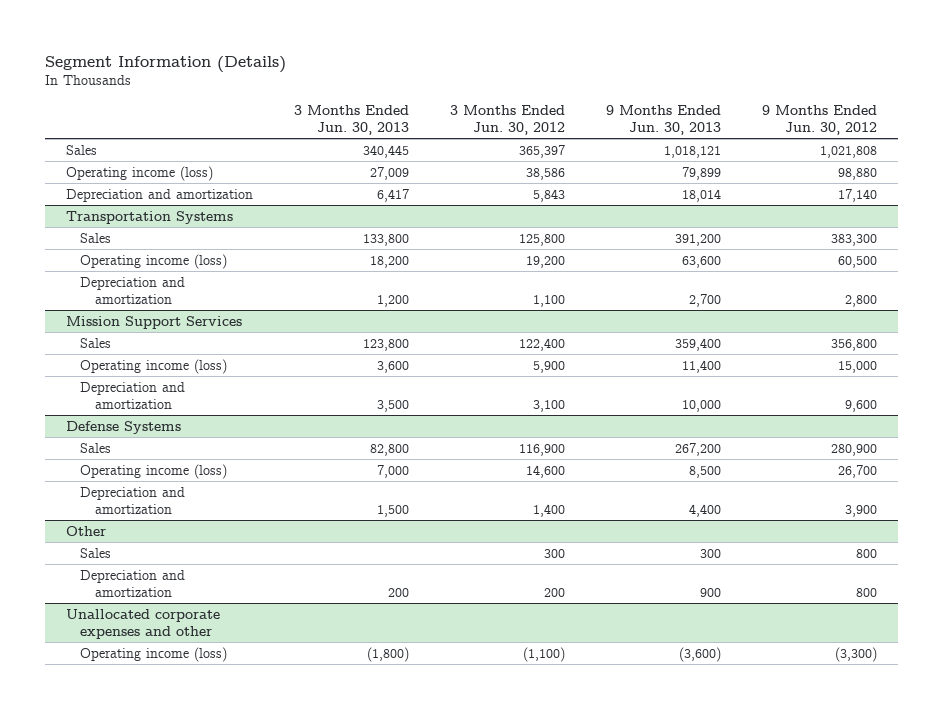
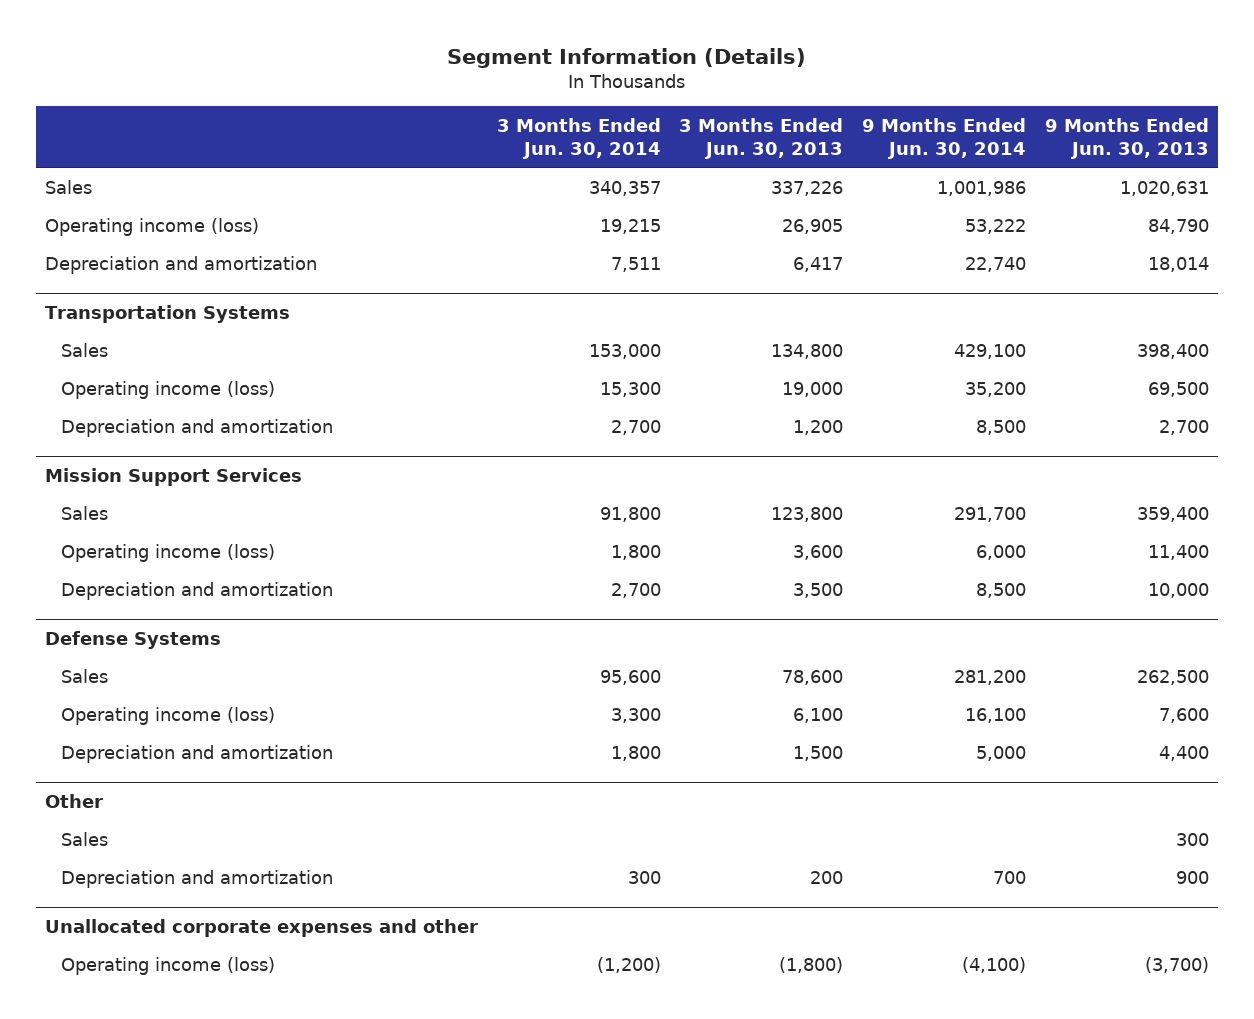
[449,104,565,136] 3 Months Ended Jun. 30, 2012 -> none
[762,104,878,136] 9 Months Ended Jun. 30, 2012 -> none
none -> [496,117,661,159] 3 Months Ended Jun. 30, 2014
none -> [861,117,1026,159] 9 Months Ended Jun. 30, 2014
[362,144,409,158] 340,445 -> [771,180,844,196] 337,226
[663,145,721,158] 1,018,121 -> [1119,180,1209,196] 1,020,631
[369,166,409,180] 27,009 -> [782,218,844,234] 26,905
[681,166,721,180] 79,899 -> [1147,218,1209,234] 84,790
[362,233,409,246] 133,800 -> [771,343,844,359] 134,800
[674,233,721,246] 391,200 -> [1136,343,1209,359] 398,400
[369,255,409,268] 18,200 -> [782,381,844,397] 19,000
[681,255,721,268] 63,600 -> [1147,381,1209,397] 69,500
[369,443,409,456] 82,800 -> [782,669,844,685] 78,600
[674,442,721,456] 267,200 -> [1136,669,1209,685] 262,500
[376,464,409,478] 7,000 -> [793,707,844,723] 6,100
[688,465,721,478] 8,500 -> [1158,707,1209,723] 7,600
[678,646,721,662] (3,600) -> [1144,956,1209,973] (3,700)

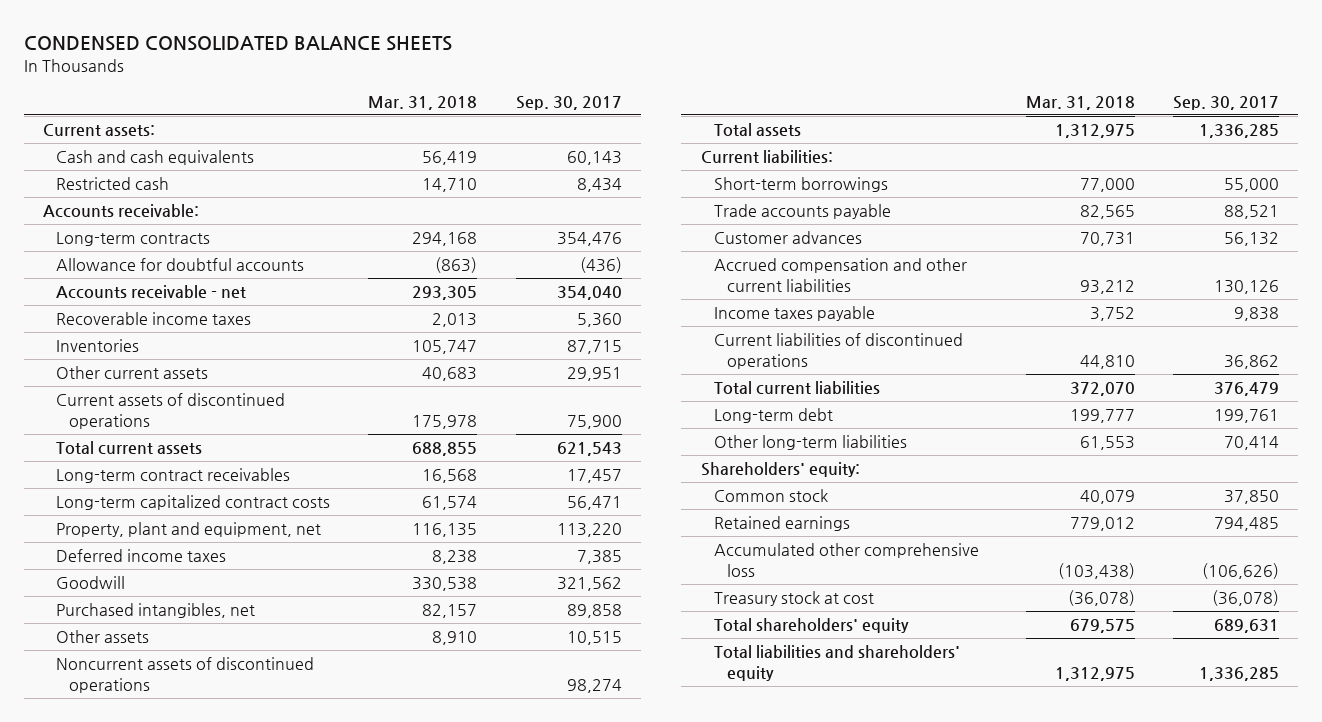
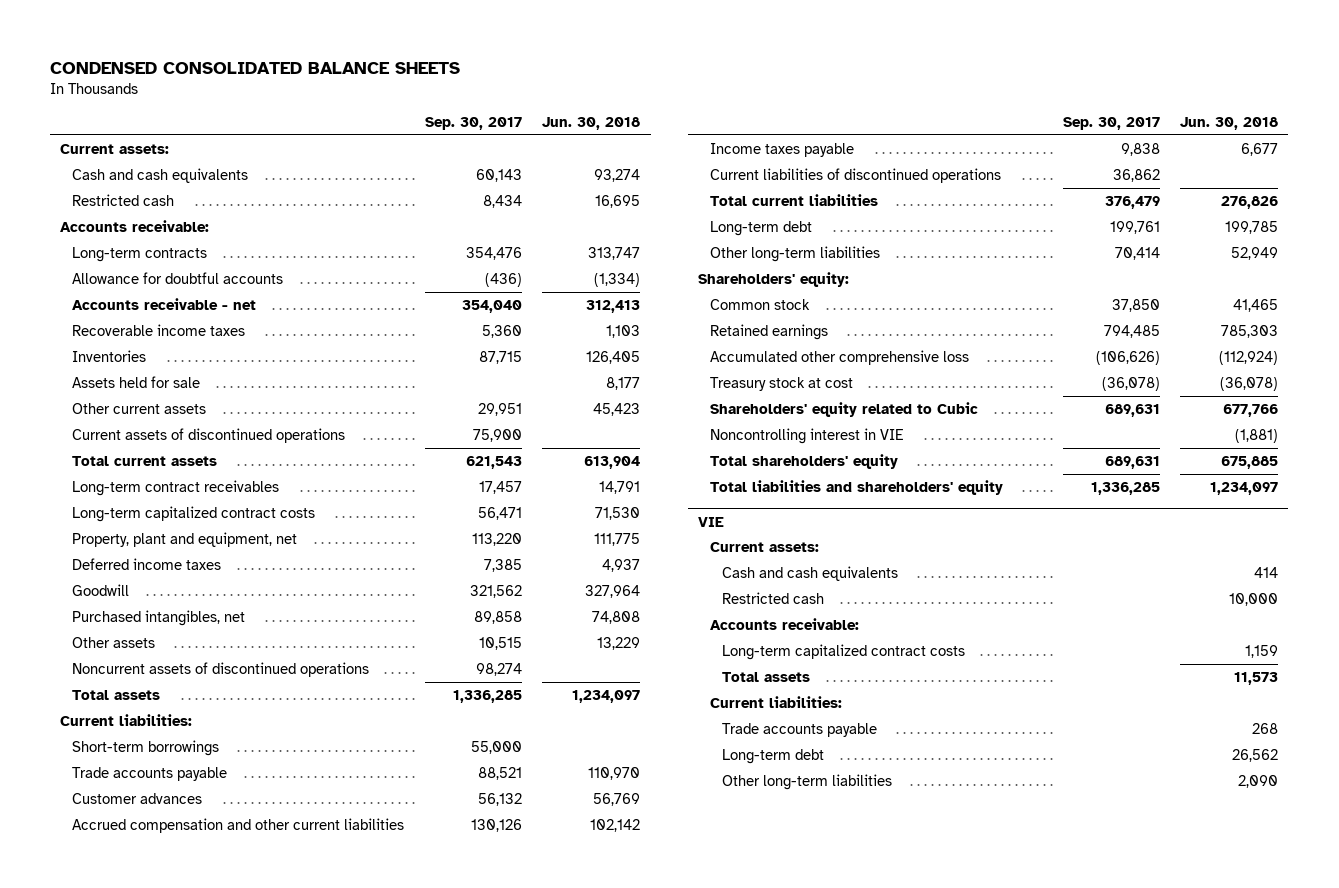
[368,95,478,110] Mar. 31, 2018 -> none
none -> [542,116,641,130] Jun. 30, 2018
none -> [72,375,201,388] Assets held for sale
none -> [710,401,979,417] Shareholders' equity related to Cubic
none -> [710,427,905,444] Noncontrolling interest in VIE
none -> [698,516,725,527] VIE
none -> [710,541,820,552] Current assets:
none -> [722,565,899,581] Cash and cash equivalents
none -> [722,591,825,604] Restricted cash
none -> [710,617,860,630] Accounts receivable:
none -> [722,643,966,660] Long-term capitalized contract costs
none -> [722,671,811,682] Total assets
none -> [710,695,843,708] Current liabilities:
none -> [722,722,878,737] Trade accounts payable
none -> [722,748,825,764] Long-term debt
none -> [722,773,893,790] Other long-term liabilities

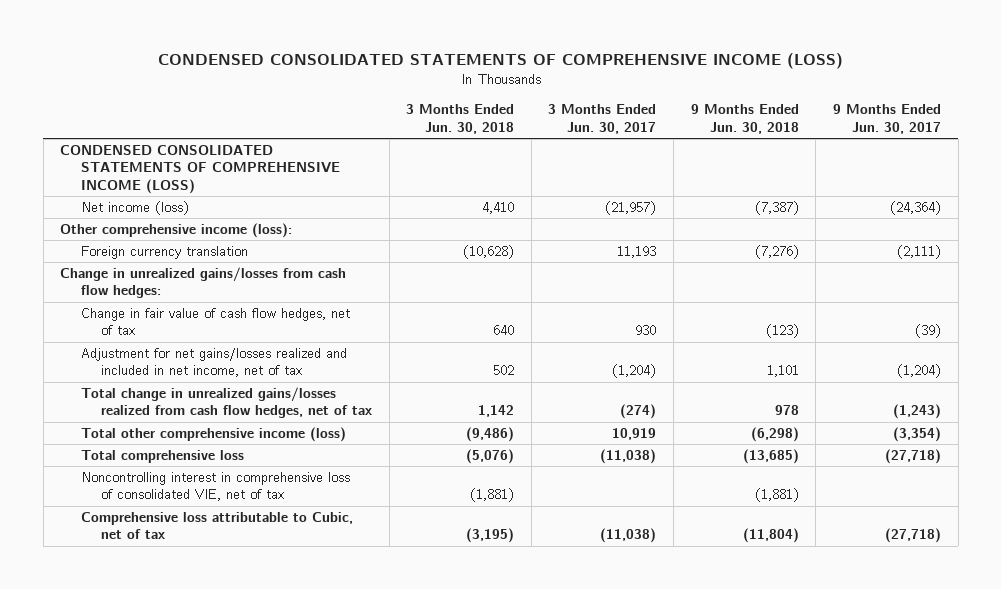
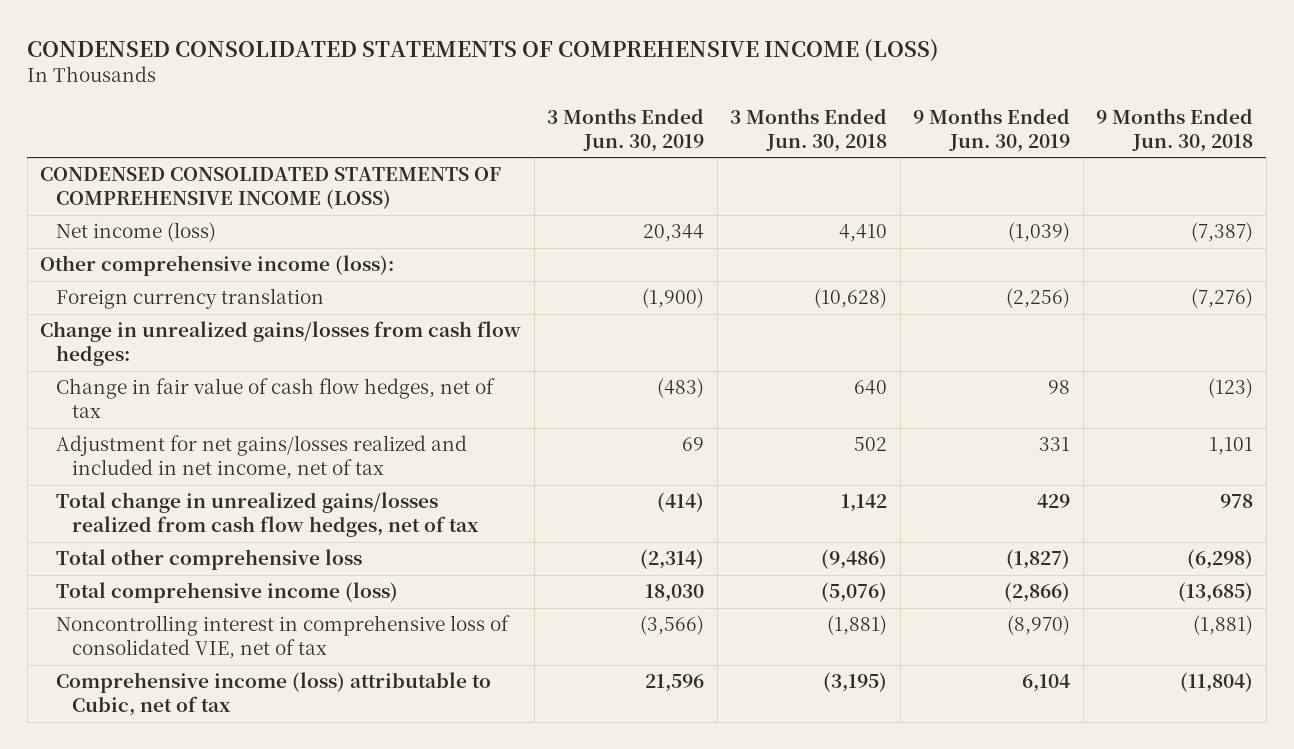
[548,104,657,134] 3 Months Ended Jun. 30, 2017 -> none
[832,104,941,134] 9 Months Ended Jun. 30, 2017 -> none
none -> [547,108,705,152] 3 Months Ended Jun. 30, 2019
none -> [913,108,1071,152] 9 Months Ended Jun. 30, 2019
[80,426,346,442] Total other comprehensive income (loss) -> [55,549,362,571] Total other comprehensive loss
[80,449,244,463] Total comprehensive loss -> [55,582,398,604] Total comprehensive income (loss)
[80,511,353,540] Comprehensive loss attributable to Cubic, net of tax -> [55,672,491,717] Comprehensive income (loss) attributable to Cubic, net of tax

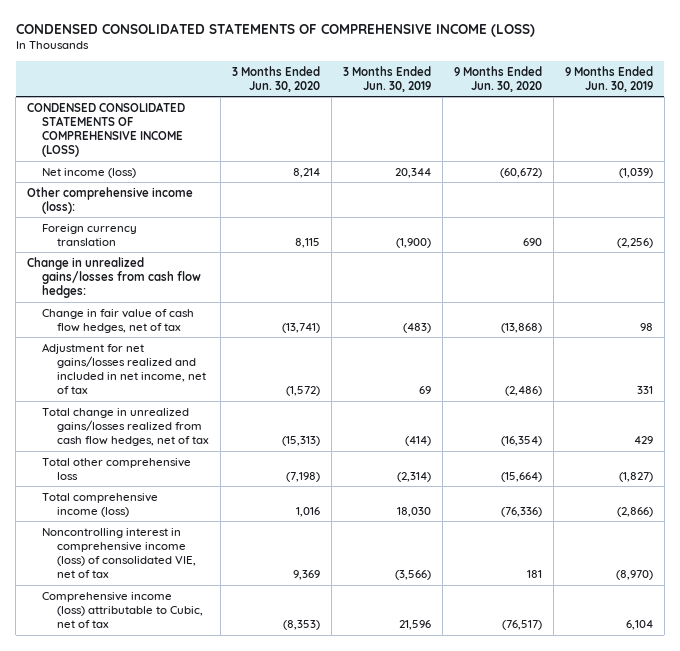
[730,108,888,152] 3 Months Ended Jun. 30, 2018 -> none
[1096,108,1254,152] 9 Months Ended Jun. 30, 2018 -> none
none -> [231,65,320,92] 3 Months Ended Jun. 30, 2020
none -> [453,65,542,92] 9 Months Ended Jun. 30, 2020
[55,615,510,660] Noncontrolling interest in comprehensive loss of consolidated VIE, net of tax -> [42,527,196,579] Noncontrolling interest in comprehensive income (loss) of consolidated VIE, net of tax

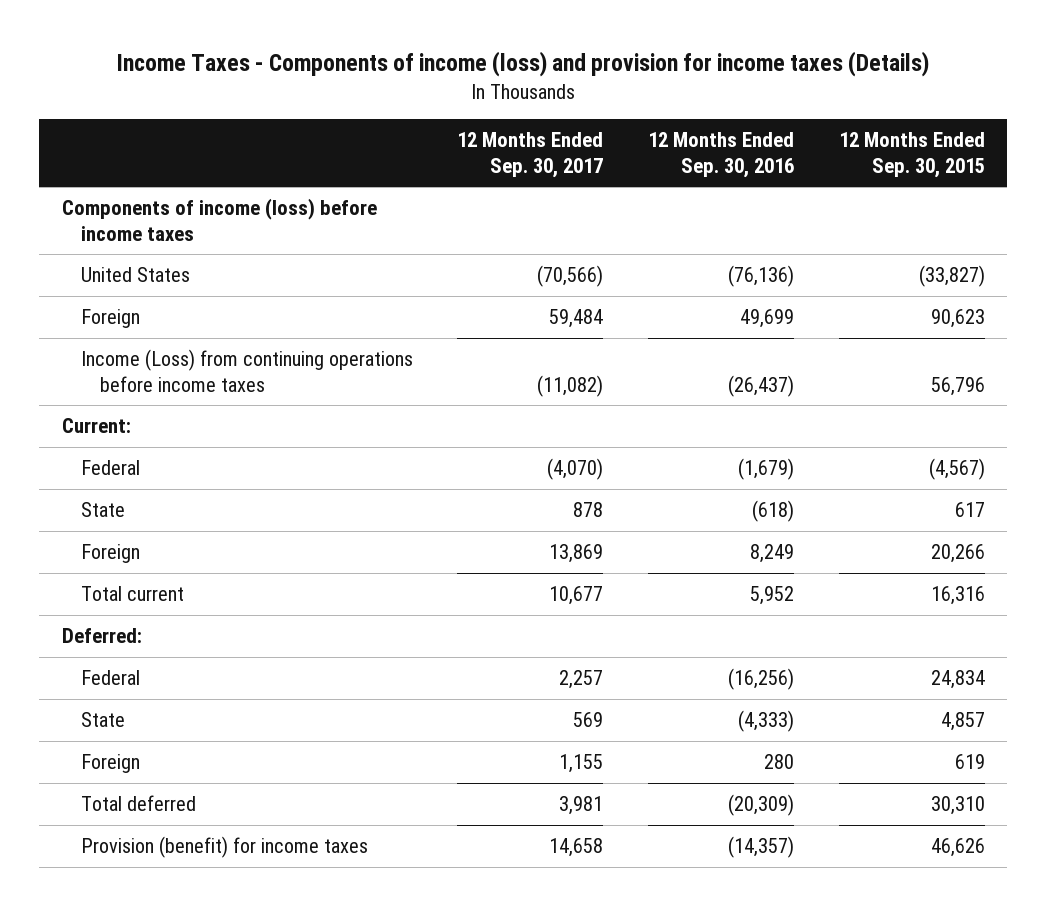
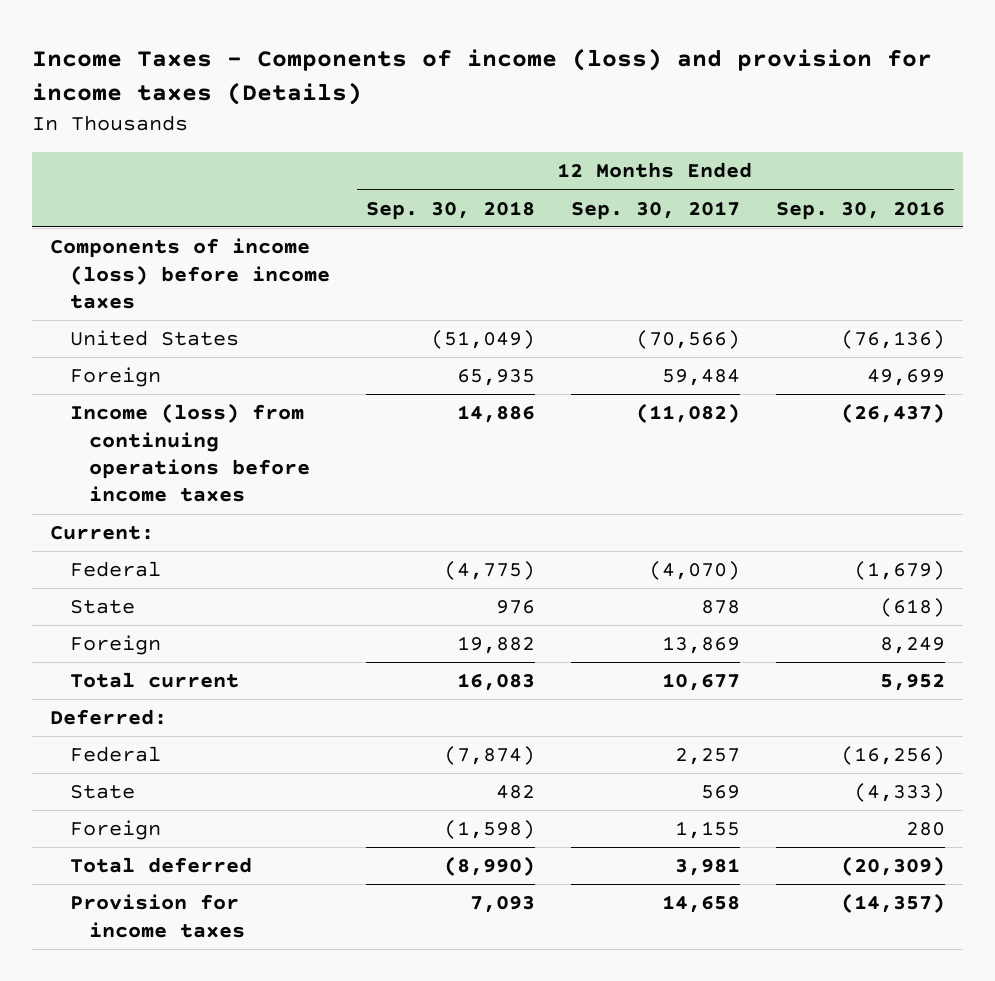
[838,132,985,178] 12 Months Ended Sep. 30, 2015 -> none
none -> [365,200,535,220] Sep. 30, 2018
[80,349,413,392] Income (Loss) from continuing operations before income taxes -> [69,403,310,503] Income (loss) from continuing operations before income taxes
[80,836,368,859] Provision (benefit) for income taxes -> [69,894,245,938] Provision for income taxes

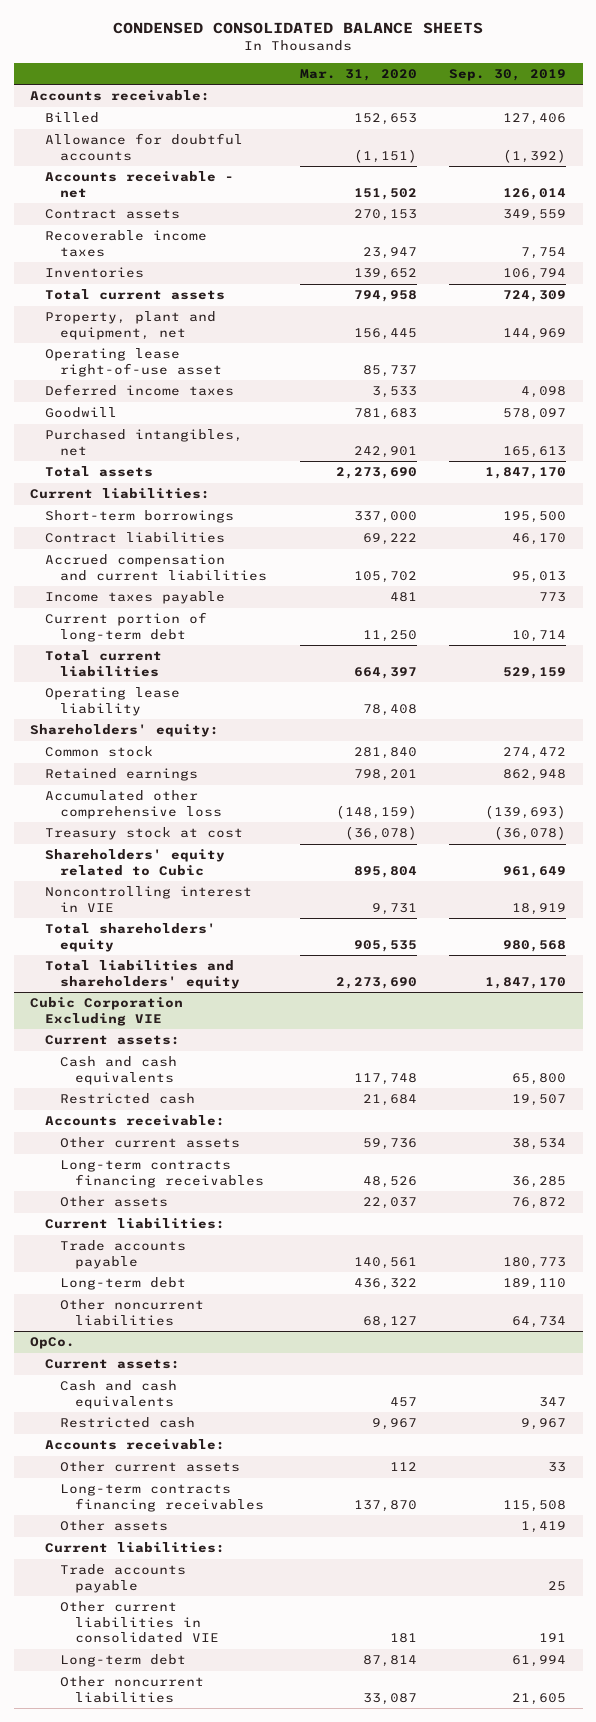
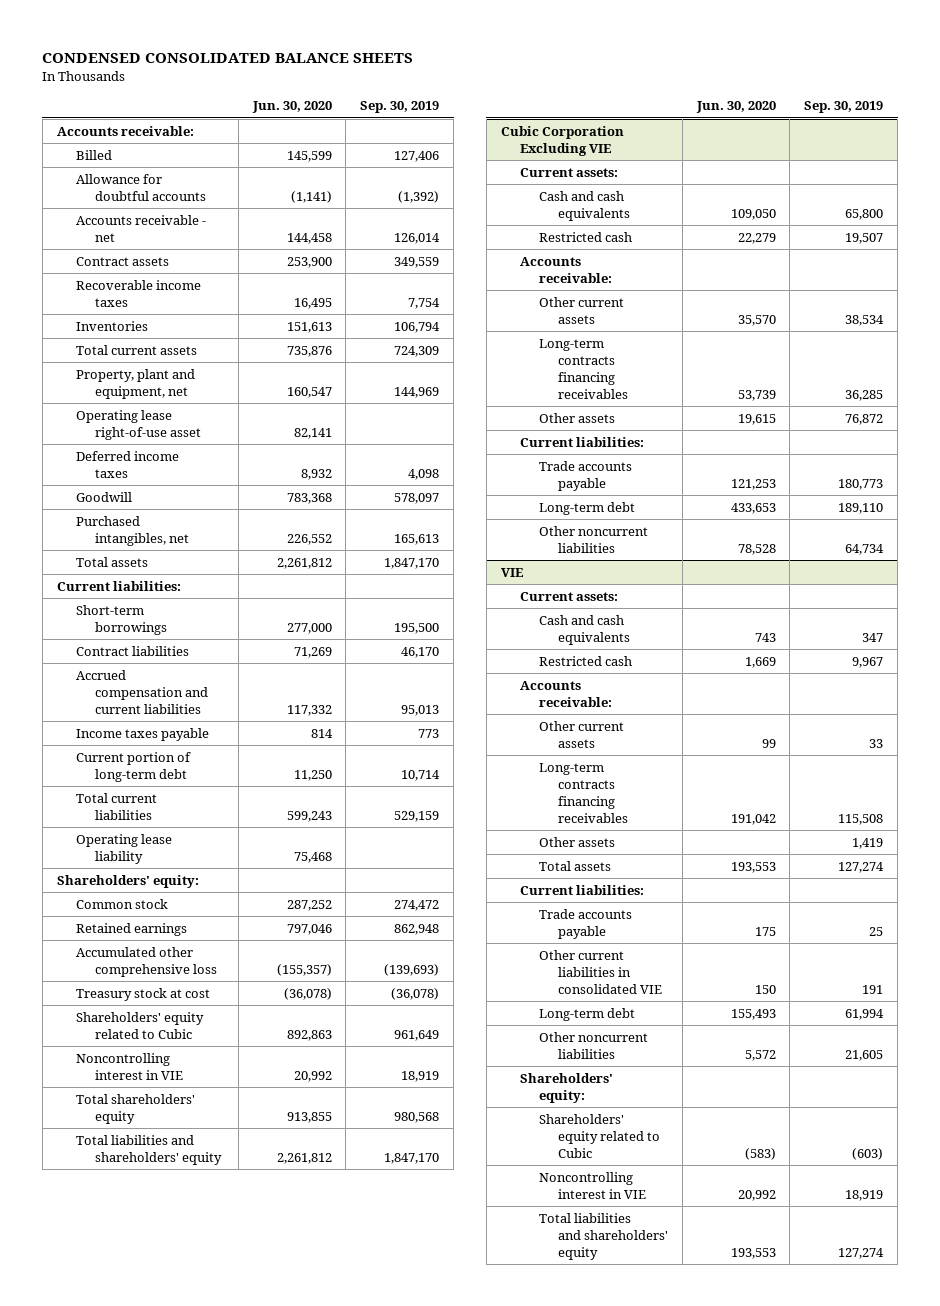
[299,68,417,81] Mar. 31, 2020 -> none
none -> [251,101,332,114] Jun. 30, 2020
[30,1337,76,1350] OpCo. -> none
none -> [500,567,524,577] VIE
none -> [538,860,611,871] Total assets
none -> [519,1072,613,1103] Shareholders' equity:
none -> [538,1113,661,1158] Shareholders' equity related to Cubic
none -> [538,1171,647,1199] Noncontrolling interest in VIE
none -> [538,1212,669,1260] Total liabilities and shareholders' equity

